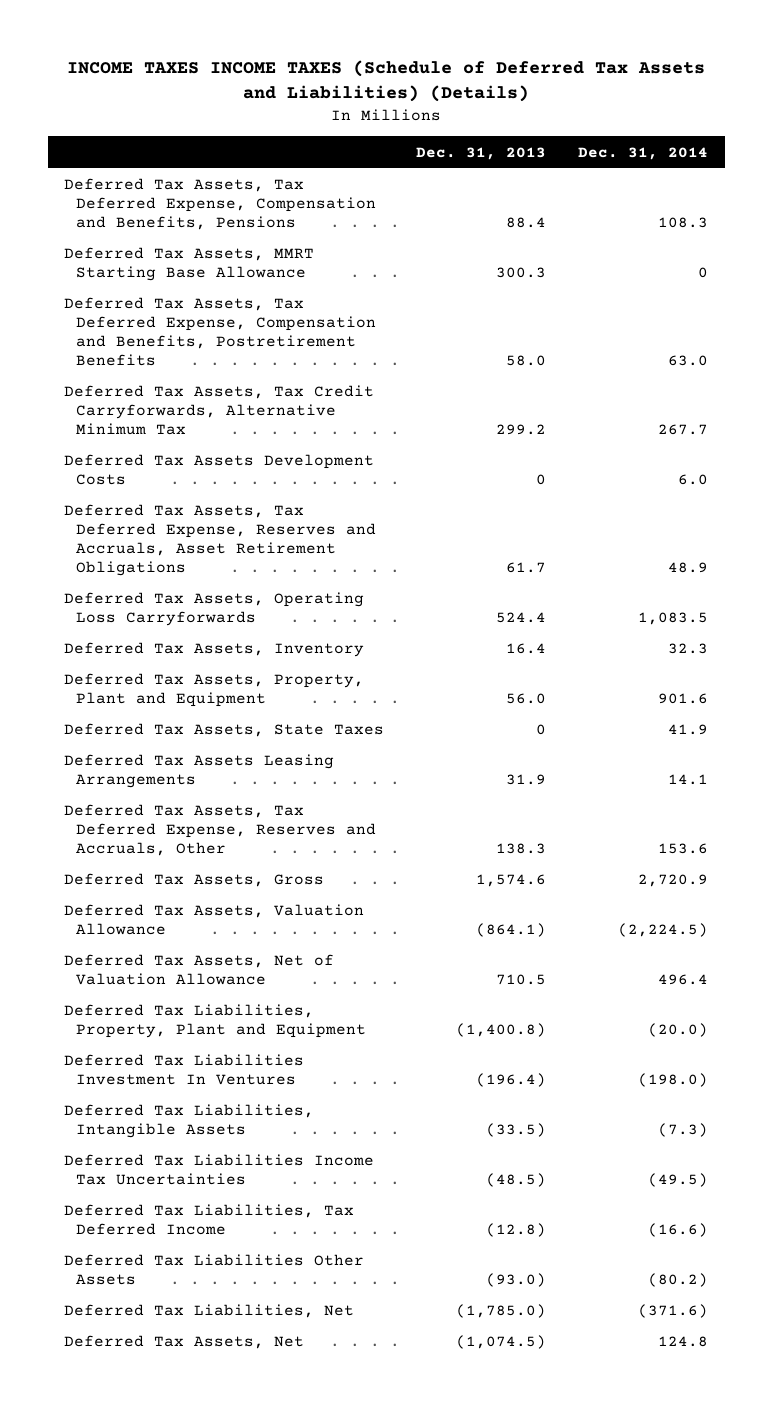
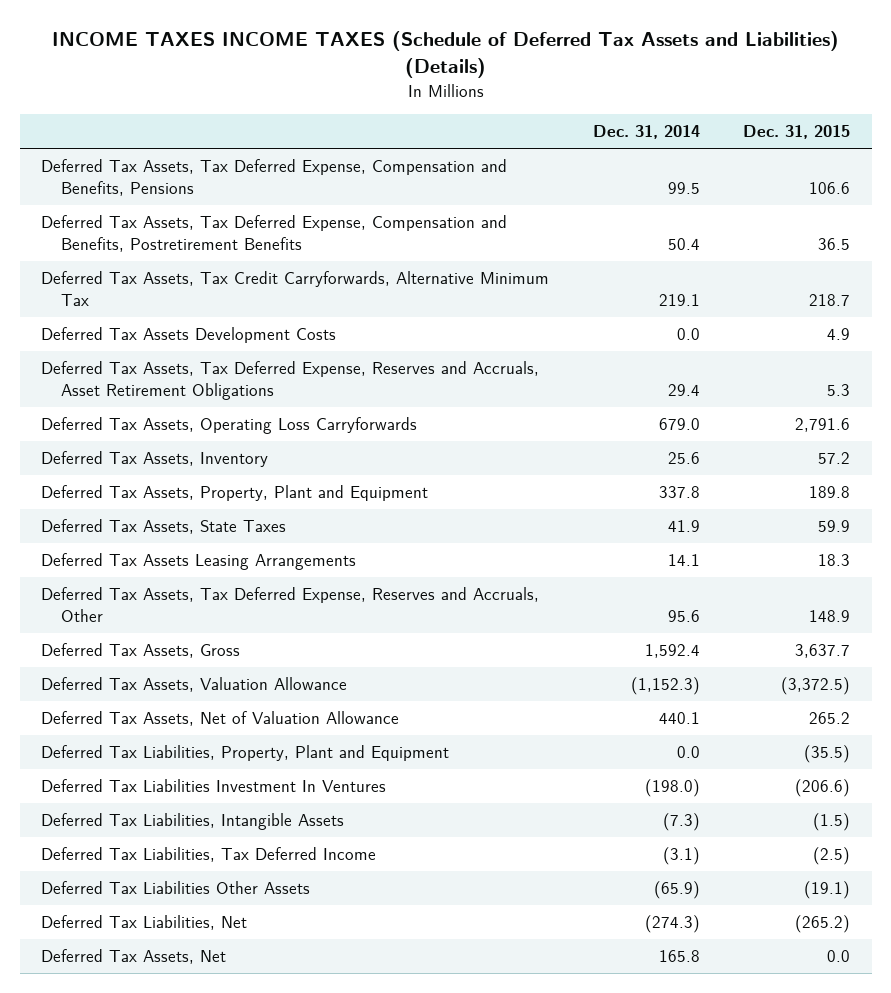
[416,146,547,160] Dec. 31, 2013 -> none
none -> [743,124,851,139] Dec. 31, 2015
[64,247,315,282] Deferred Tax Assets, MMRT Starting Base Allowance -> none
[658,217,709,229] 108.3 -> [667,181,700,194] 99.5
[668,355,709,367] 63.0 -> [667,237,700,250] 50.4
[658,424,709,436] 267.7 -> [658,293,700,306] 219.1
[678,474,709,486] 6.0 -> [676,328,700,341] 0.0
[668,562,709,574] 48.9 -> [667,383,700,396] 29.4
[638,612,709,626] 1,083.5 -> [658,418,700,431] 679.0
[668,643,709,655] 32.3 -> [667,452,700,465] 25.6
[658,693,709,705] 901.6 -> [658,486,700,499] 337.8
[658,843,709,855] 153.6 -> [667,609,700,622] 95.6
[638,874,709,888] 2,720.9 -> [644,644,700,659] 1,592.4
[618,923,709,938] (2,224.5) -> [630,677,700,696] (1,152.3)
[658,974,709,986] 496.4 -> [658,712,700,725] 440.1
[648,1023,709,1038] (20.0) -> [676,746,700,759] 0.0
[64,1154,375,1186] Deferred Tax Liabilities Income Tax Uncertainties -> none
[648,1223,709,1238] (16.6) -> [662,847,700,866] (3.1)
[648,1273,709,1288] (80.2) -> [653,881,700,900] (65.9)
[638,1304,709,1319] (371.6) -> [644,915,700,934] (274.3)
[658,1336,709,1348] 124.8 -> [658,950,700,963] 165.8

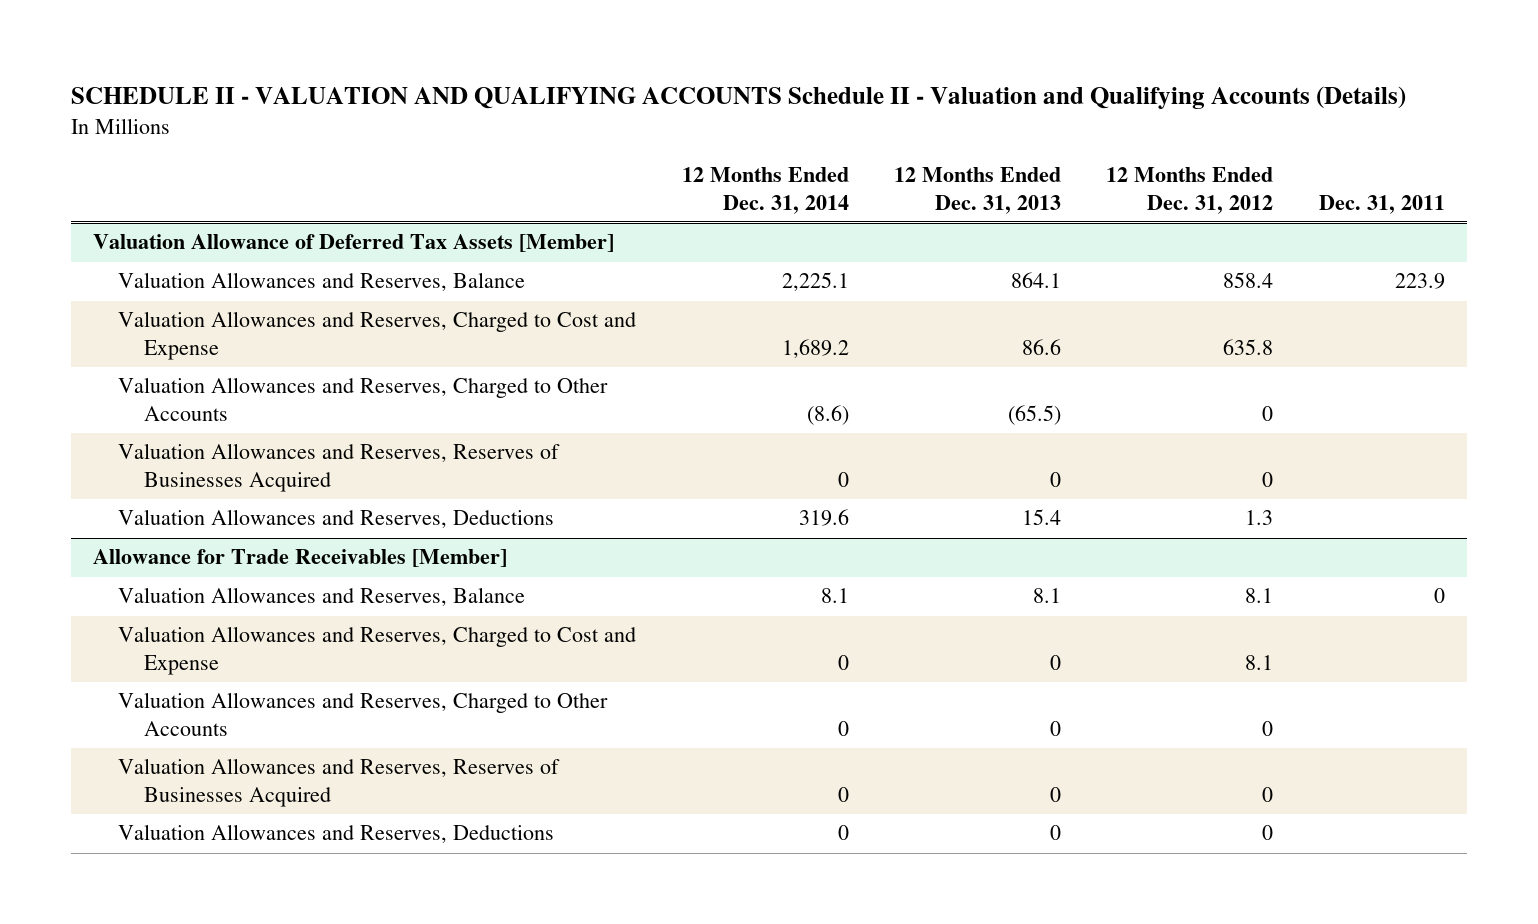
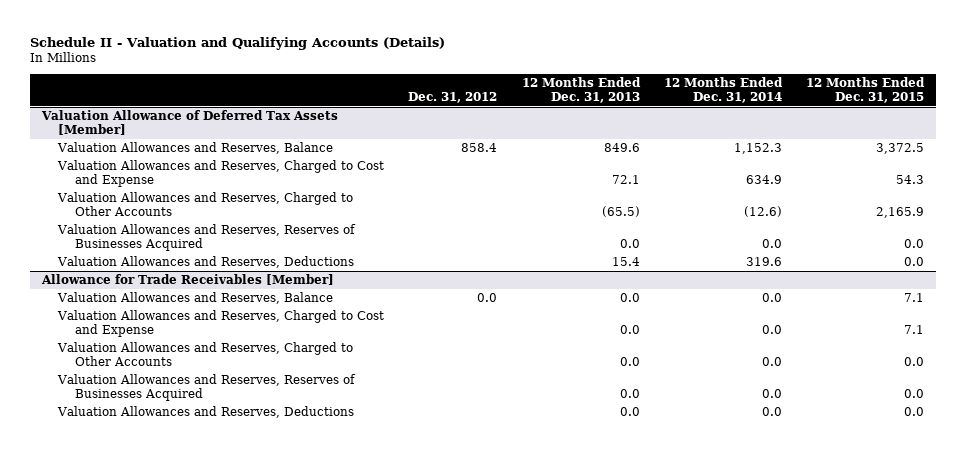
[70,86,1406,110] SCHEDULE II - VALUATION AND QUALIFYING ACCOUNTS Schedule II - Valuation and Qualifying Accounts (Details) -> [29,37,445,51] Schedule II - Valuation and Qualifying Accounts (Details)
[1106,167,1274,214] 12 Months Ended Dec. 31, 2012 -> none
[1318,194,1445,214] Dec. 31, 2011 -> none
none -> [408,91,498,103] Dec. 31, 2012
none -> [806,76,926,103] 12 Months Ended Dec. 31, 2015
[781,272,849,292] 2,225.1 -> [733,143,782,155] 1,152.3
[1011,272,1062,289] 864.1 -> [603,143,640,153] 849.6
[781,339,849,359] 1,689.2 -> [745,175,782,185] 634.9
[1022,339,1062,356] 86.6 -> [611,175,640,185] 72.1
[806,405,849,426] (8.6) -> [743,206,782,218] (12.6)
[837,472,849,488] 0 -> [761,239,782,249] 0.0
[1050,472,1062,488] 0 -> [619,239,640,249] 0.0
[820,588,849,604] 8.1 -> [761,293,782,303] 0.0
[1033,588,1062,604] 8.1 -> [619,293,640,303] 0.0
[837,655,849,671] 0 -> [761,325,782,335] 0.0
[1050,655,1062,671] 0 -> [619,325,640,335] 0.0
[837,721,849,737] 0 -> [761,357,782,367] 0.0
[1050,721,1062,737] 0 -> [619,357,640,367] 0.0
[837,787,849,803] 0 -> [761,389,782,399] 0.0
[1050,787,1062,803] 0 -> [619,389,640,399] 0.0
[837,825,849,841] 0 -> [761,407,782,417] 0.0
[1050,825,1062,841] 0 -> [619,407,640,417] 0.0

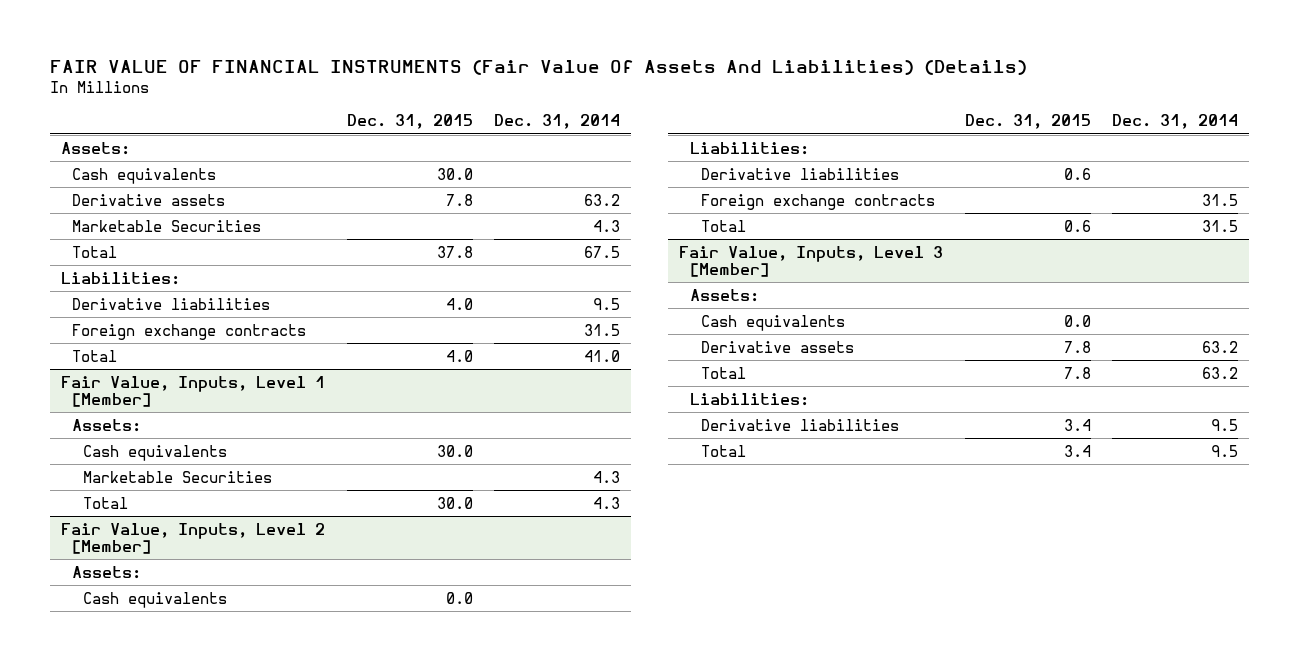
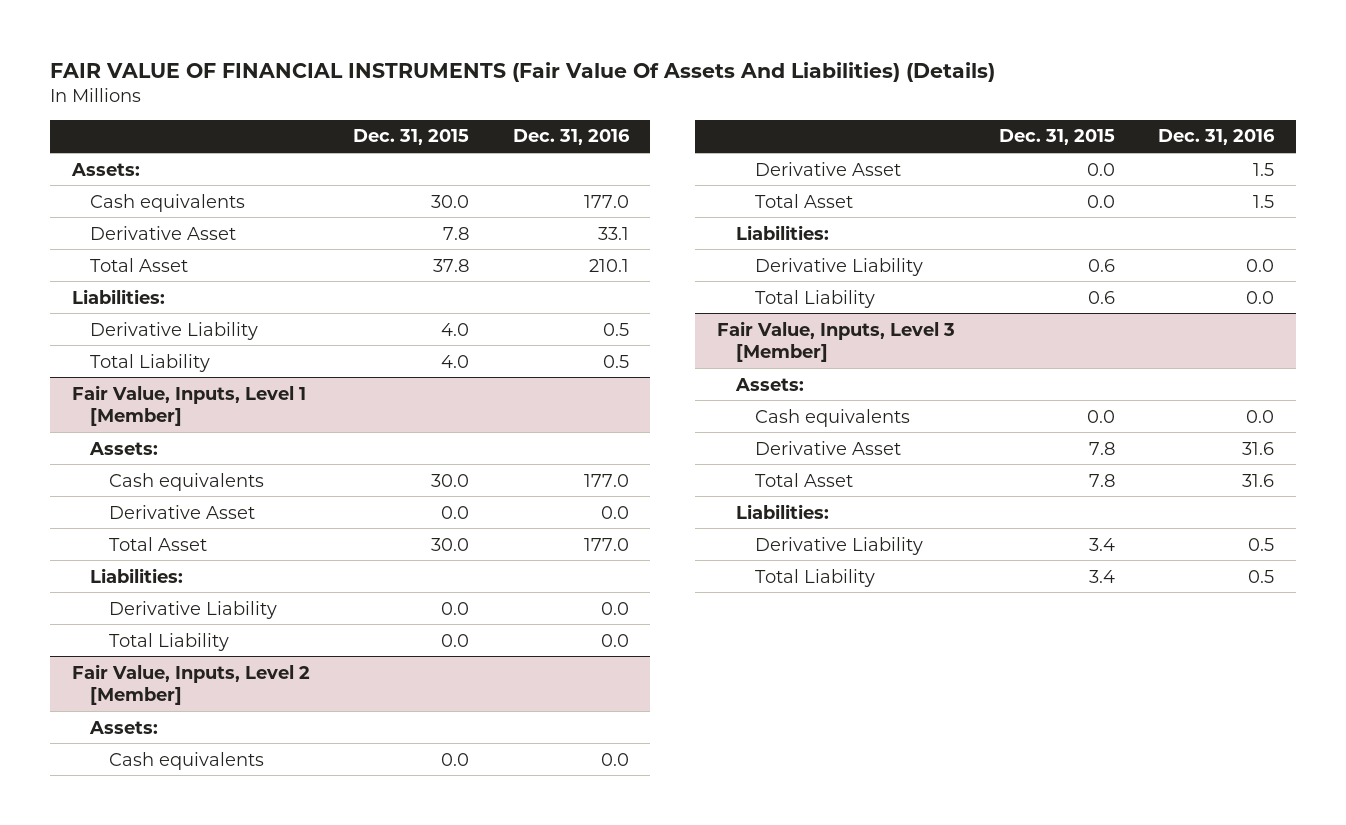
[494,114,621,130] Dec. 31, 2014 -> none
none -> [512,129,630,146] Dec. 31, 2016
[71,219,261,232] Marketable Securities -> none
[71,193,225,206] Derivative assets -> [90,225,237,240] Derivative Asset
[71,245,117,258] Total -> [90,257,189,272] Total Asset
[71,323,306,340] Foreign exchange contracts -> none
[71,297,270,310] Derivative liabilities -> [90,321,259,340] Derivative Liability
[71,349,117,362] Total -> [90,353,211,372] Total Liability
[82,470,272,483] Marketable Securities -> none
none -> [108,504,255,519] Derivative Asset
[82,496,128,509] Total -> [108,536,207,551] Total Asset
none -> [90,567,184,583] Liabilities:
none -> [108,600,277,619] Derivative Liability
none -> [108,632,229,651] Total Liability
none -> [754,161,901,176] Derivative Asset
none -> [754,193,853,208] Total Asset
[701,193,936,210] Foreign exchange contracts -> none
[701,167,900,180] Derivative liabilities -> [754,257,923,276] Derivative Liability
[701,219,747,232] Total -> [754,289,875,308] Total Liability
[701,340,855,353] Derivative assets -> [754,440,901,455] Derivative Asset
[701,366,747,379] Total -> [754,472,853,487] Total Asset
[701,418,900,431] Derivative liabilities -> [754,536,923,555] Derivative Liability
[701,444,747,457] Total -> [754,568,875,587] Total Liability

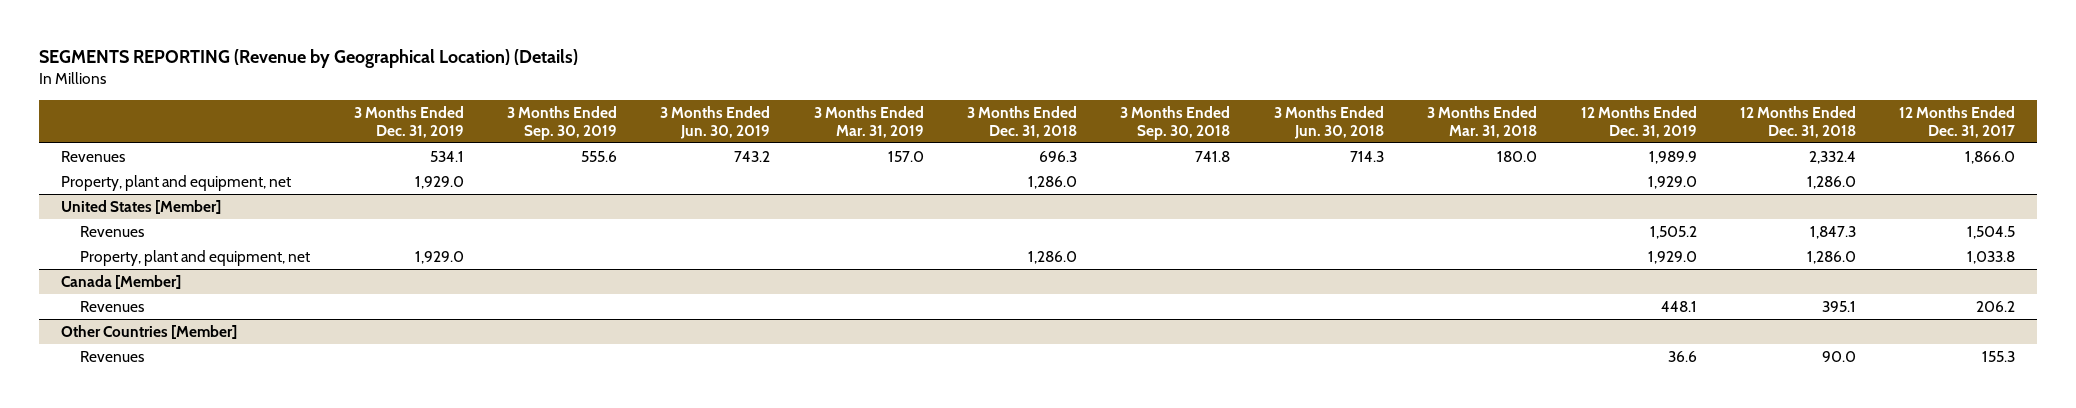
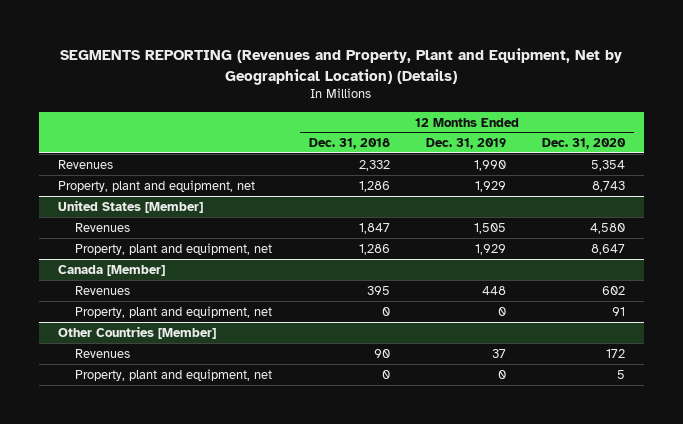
[39,49,579,69] SEGMENTS REPORTING (Revenue by Geographical Location) (Details) -> [60,48,623,85] SEGMENTS REPORTING (Revenues and Property, Plant and Equipment, Net by Geographical Location) (Details)
[353,105,464,138] 3 Months Ended Dec. 31, 2019 -> none
[507,105,618,140] 3 Months Ended Sep. 30, 2019 -> none
[660,105,771,139] 3 Months Ended Jun. 30, 2019 -> none
[813,105,924,138] 3 Months Ended Mar. 31, 2019 -> none
[967,105,1078,138] 3 Months Ended Dec. 31, 2018 -> none
[1120,105,1231,140] 3 Months Ended Sep. 30, 2018 -> none
[1273,105,1384,139] 3 Months Ended Jun. 30, 2018 -> none
[1427,105,1538,138] 3 Months Ended Mar. 31, 2018 -> none
[1899,105,2016,138] 12 Months Ended Dec. 31, 2017 -> none
none -> [542,138,627,150] Dec. 31, 2020
[1648,150,1697,164] 1,989.9 -> [474,159,507,171] 1,990
[1808,150,1856,164] 2,332.4 -> [358,159,390,171] 2,332
[1647,175,1697,189] 1,929.0 -> [475,180,507,192] 1,929
[1806,175,1856,189] 1,286.0 -> [358,180,390,192] 1,286
[1649,225,1697,239] 1,505.2 -> [474,222,507,234] 1,505
[1809,225,1856,239] 1,847.3 -> [358,222,390,234] 1,847
[1647,250,1697,264] 1,929.0 -> [475,243,507,255] 1,929
[1806,250,1856,264] 1,286.0 -> [358,243,390,255] 1,286
[1660,300,1697,312] 448.1 -> [482,285,507,295] 448
[1821,300,1856,312] 395.1 -> [366,285,390,295] 395
none -> [75,305,273,318] Property, plant and equipment, net
[1667,350,1697,362] 36.6 -> [492,348,507,358] 37
[1821,350,1856,362] 90.0 -> [373,348,390,358] 90
none -> [75,368,273,381] Property, plant and equipment, net

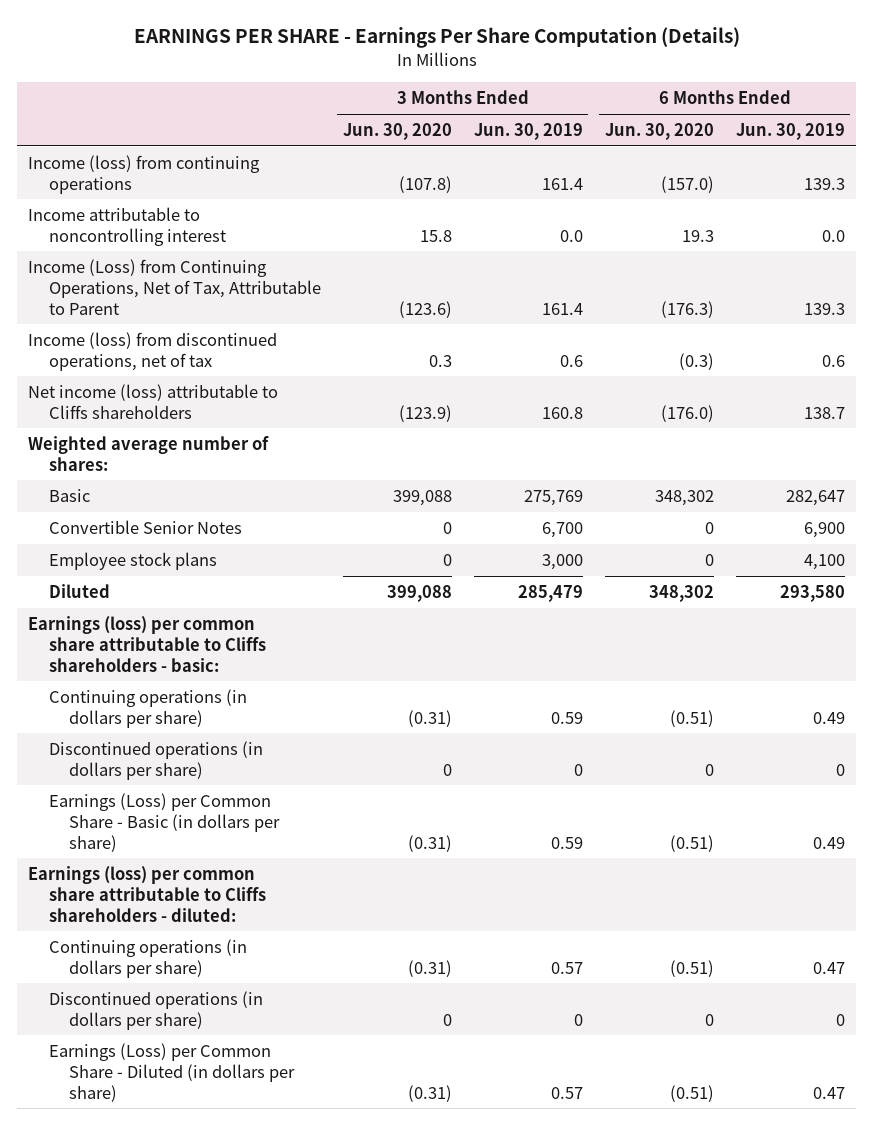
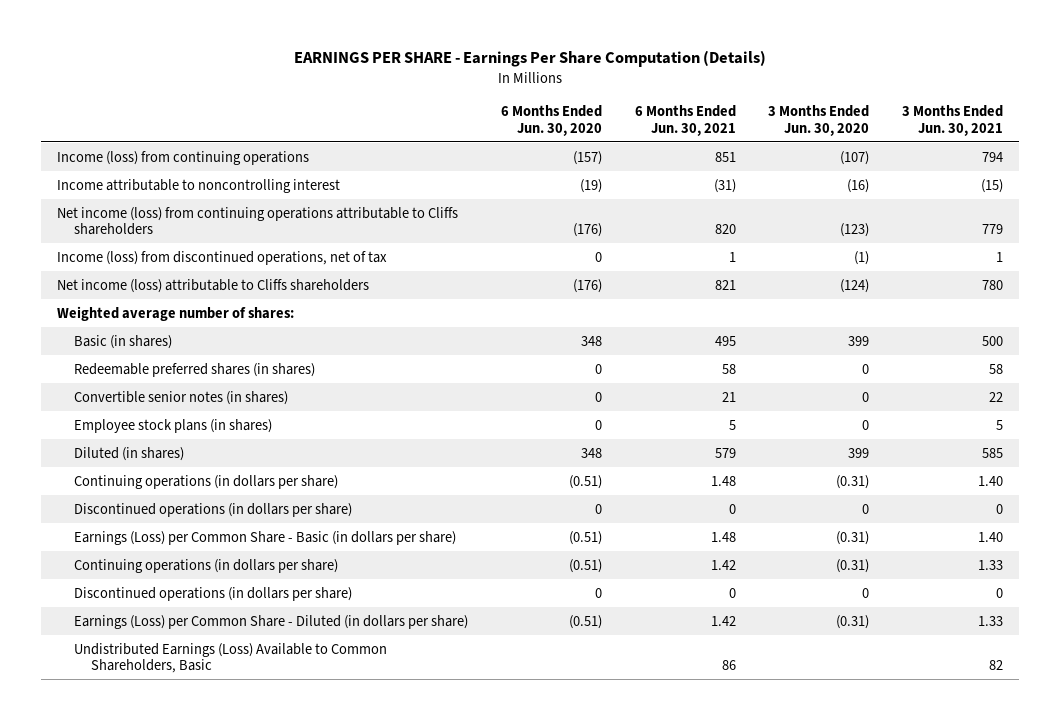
[473,122,583,140] Jun. 30, 2019 -> none
[735,122,845,140] Jun. 30, 2019 -> none
none -> [634,104,736,136] 6 Months Ended Jun. 30, 2021
none -> [902,104,1004,136] 3 Months Ended Jun. 30, 2021
[398,175,452,193] (107.8) -> [840,150,870,165] (107)
[660,175,714,193] (157.0) -> [573,150,603,165] (157)
[419,229,452,242] 15.8 -> [847,178,870,193] (16)
[681,229,714,242] 19.3 -> [580,178,603,193] (19)
[28,258,321,315] Income (Loss) from Continuing Operations, Net of Tax, Attributable to Parent -> [57,206,459,236] Net income (loss) from continuing operations attributable to Cliffs shareholders
[398,300,452,318] (123.6) -> [840,223,870,238] (123)
[660,300,714,318] (176.3) -> [573,223,603,238] (176)
[428,354,452,367] 0.3 -> [854,250,870,265] (1)
[678,352,714,370] (0.3) -> [595,251,603,262] 0
[398,404,452,422] (123.9) -> [840,278,870,293] (124)
[660,404,714,422] (176.0) -> [573,278,603,293] (176)
[28,615,266,672] Earnings (loss) per common share attributable to Cliffs shareholders - basic: -> none
[48,488,90,502] Basic -> [74,334,173,349] Basic (in shares)
[392,489,452,506] 399,088 -> [848,335,870,346] 399
[654,489,714,506] 348,302 -> [581,335,603,346] 348
none -> [74,362,316,377] Redeemable preferred shares (in shares)
[48,519,242,534] Convertible Senior Notes -> [74,390,289,405] Convertible senior notes (in shares)
[48,551,217,570] Employee stock plans -> [74,418,273,433] Employee stock plans (in shares)
[48,583,110,598] Diluted -> [74,446,185,461] Diluted (in shares)
[386,584,452,602] 399,088 -> [848,447,870,458] 399
[648,584,714,602] 348,302 -> [581,447,603,458] 348
[28,865,266,922] Earnings (loss) per common share attributable to Cliffs shareholders - diluted: -> none
none -> [74,642,388,674] Undistributed Earnings (Loss) Available to Common Shareholders, Basic

